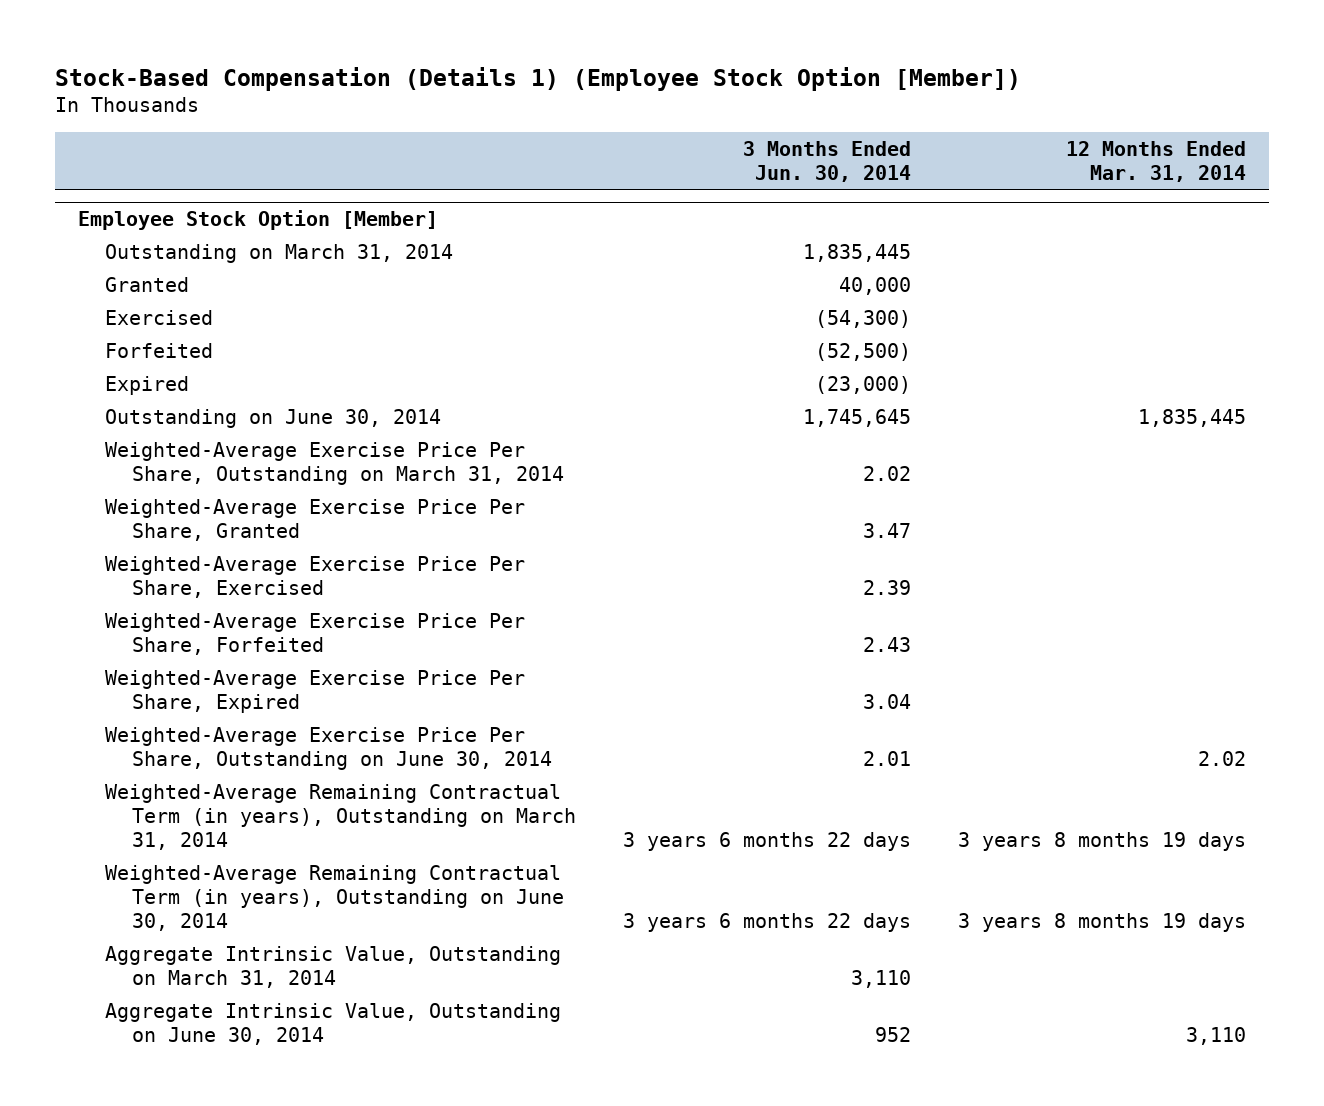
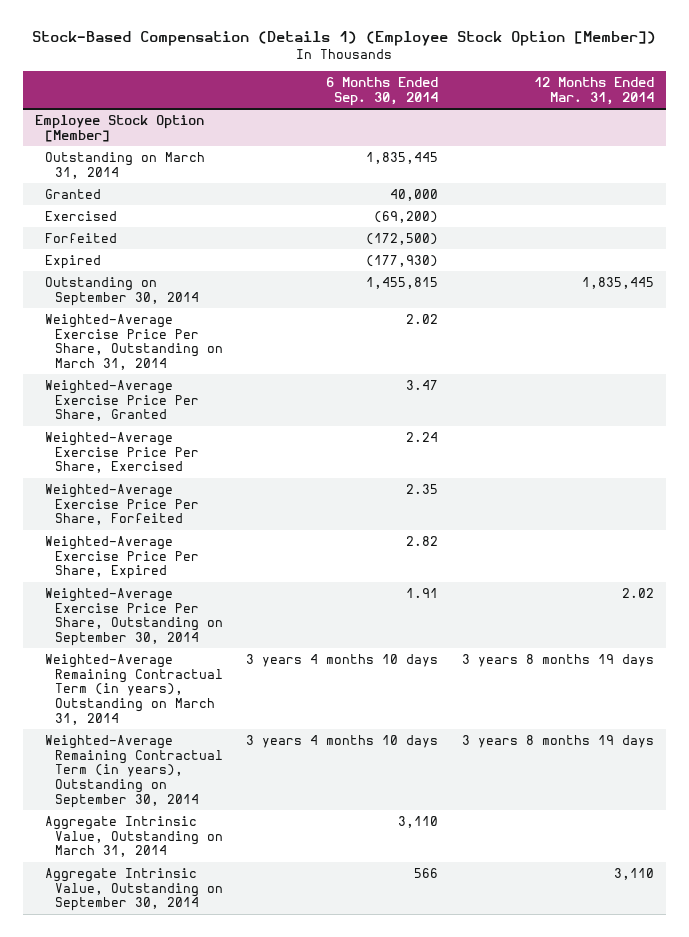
[742,141,911,183] 3 Months Ended Jun. 30, 2014 -> none
none -> [326,77,439,106] 6 Months Ended Sep. 30, 2014
[105,408,442,428] Outstanding on June 30, 2014 -> [44,276,199,306] Outstanding on September 30, 2014
[105,726,552,770] Weighted-Average Exercise Price Per Share, Outstanding on June 30, 2014 -> [44,587,223,646] Weighted-Average Exercise Price Per Share, Outstanding on September 30, 2014
[105,864,564,932] Weighted-Average Remaining Contractual Term (in years), Outstanding on June 30, 2014 -> [44,734,223,808] Weighted-Average Remaining Contractual Term (in years), Outstanding on September 30, 2014
[105,1002,562,1045] Aggregate Intrinsic Value, Outstanding on June 30, 2014 -> [44,867,223,912] Aggregate Intrinsic Value, Outstanding on September 30, 2014

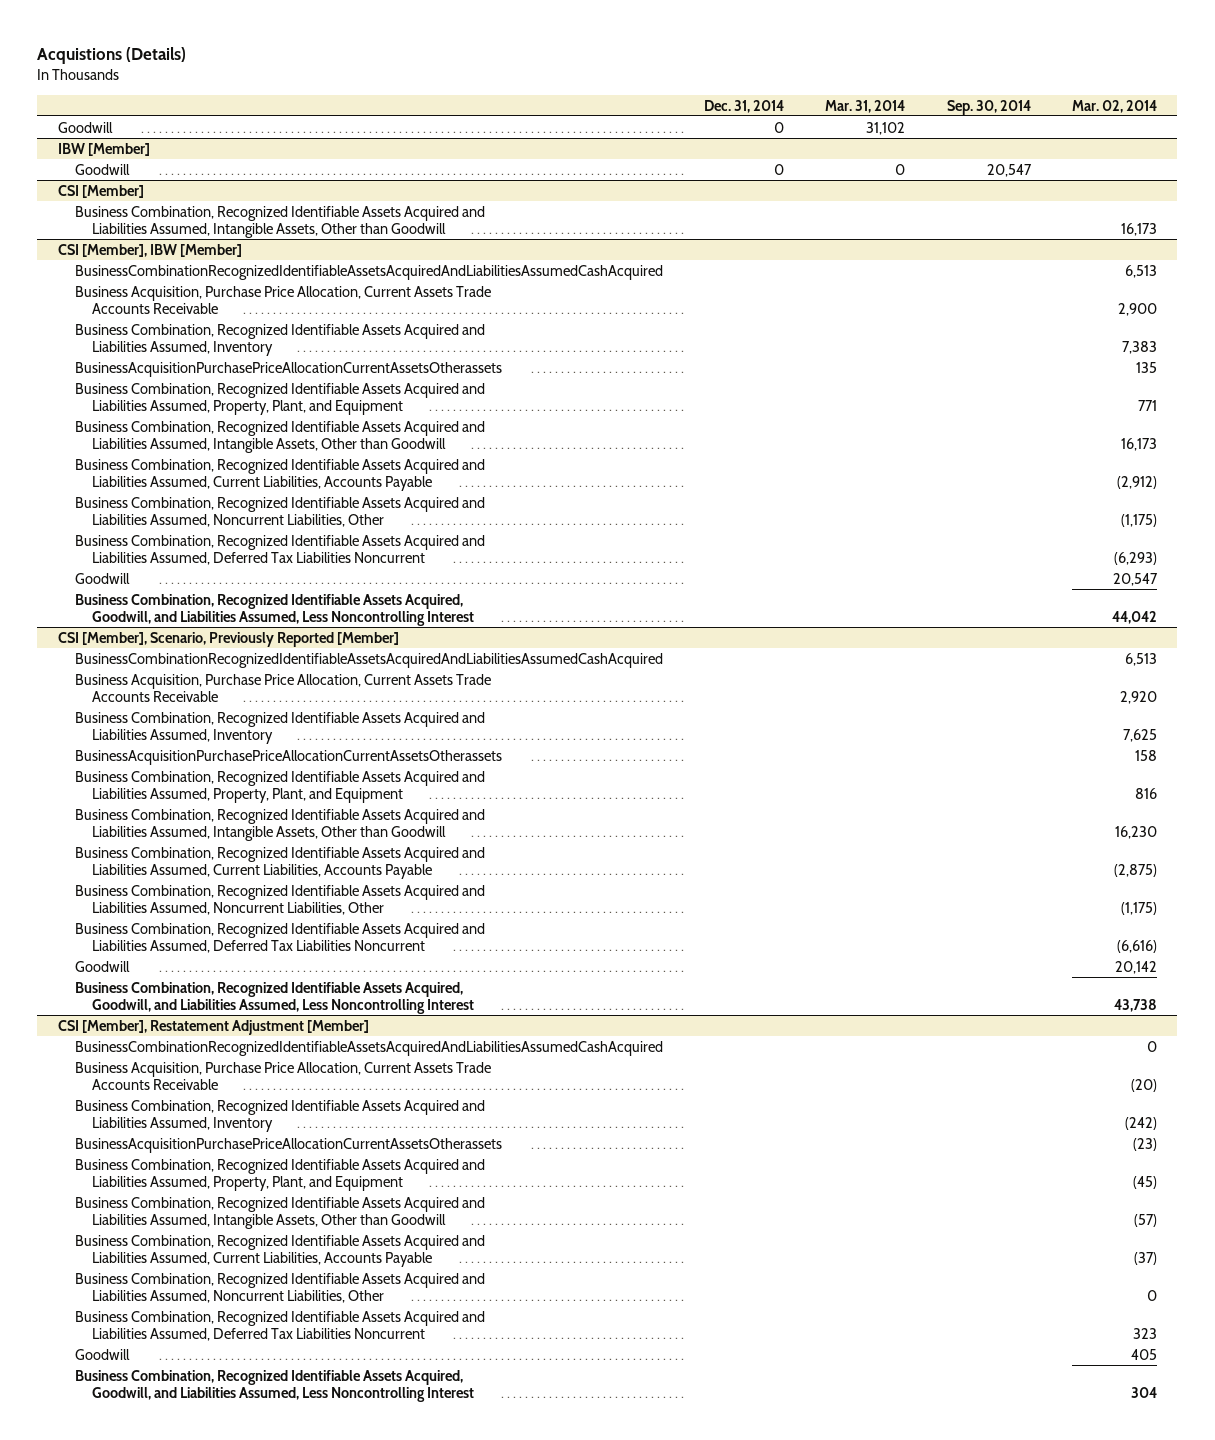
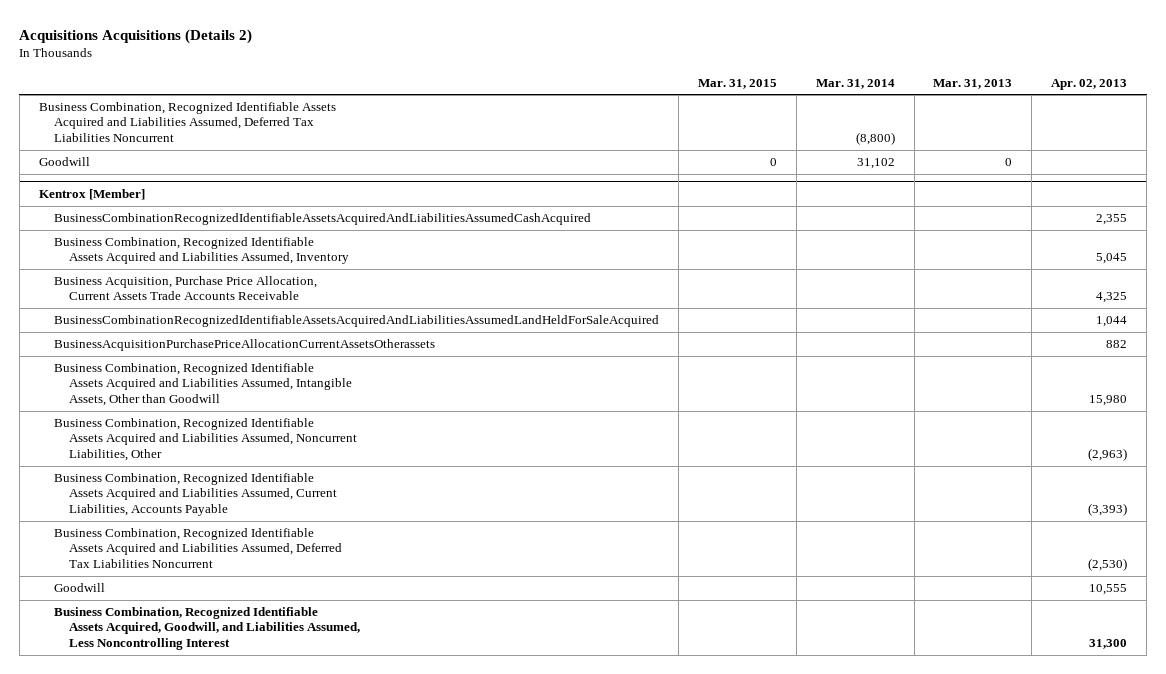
[37,47,187,65] Acquistions (Details) -> [19,28,253,44] Acquisitions Acquisitions (Details 2)
[704,99,785,113] Dec. 31, 2014 -> none
[946,99,1031,115] Sep. 30, 2014 -> none
[1071,99,1157,113] Mar. 02, 2014 -> none
none -> [697,78,777,89] Mar. 31, 2015
none -> [933,78,1013,89] Mar. 31, 2013
none -> [1051,78,1128,90] Apr. 02, 2013
none -> [38,102,336,142] Business Combination, Recognized Identifiable Assets Acquired and Liabilities Assumed, Deferred Tax Liabilities Noncurrent
[57,142,150,156] IBW [Member] -> none
[74,163,130,175] Goodwill -> none
[57,184,144,198] CSI [Member] -> none
[74,205,485,238] Business Combination, Recognized Identifiable Assets Acquired and Liabilities Assumed, Intangible Assets, Other than Goodwill -> none
[57,243,242,257] CSI [Member], IBW [Member] -> none
[74,264,663,280] BusinessCombinationRecognizedIdentifiableAssetsAcquiredAndLiabilitiesAssumedCashAcquired -> none
[74,285,491,314] Business Acquisition, Purchase Price Allocation, Current Assets Trade Accounts Receivable -> none
[74,323,485,356] Business Combination, Recognized Identifiable Assets Acquired and Liabilities Assumed, Inventory -> none
[74,361,502,377] BusinessAcquisitionPurchasePriceAllocationCurrentAssetsOtherassets -> none
[74,382,485,415] Business Combination, Recognized Identifiable Assets Acquired and Liabilities Assumed, Property, Plant, and Equipment -> none
[74,420,485,453] Business Combination, Recognized Identifiable Assets Acquired and Liabilities Assumed, Intangible Assets, Other than Goodwill -> none
[74,458,485,491] Business Combination, Recognized Identifiable Assets Acquired and Liabilities Assumed, Current Liabilities, Accounts Payable -> none
[74,496,485,527] Business Combination, Recognized Identifiable Assets Acquired and Liabilities Assumed, Noncurrent Liabilities, Other -> none
[74,534,485,565] Business Combination, Recognized Identifiable Assets Acquired and Liabilities Assumed, Deferred Tax Liabilities Noncurrent -> none
[74,572,130,584] Goodwill -> none
[74,593,474,626] Business Combination, Recognized Identifiable Assets Acquired, Goodwill, and Liabilities Assumed, Less Noncontrolling Interest -> none
[57,631,399,647] CSI [Member], Scenario, Previously Reported [Member] -> none
[74,652,663,668] BusinessCombinationRecognizedIdentifiableAssetsAcquiredAndLiabilitiesAssumedCashAcquired -> none
[74,673,491,702] Business Acquisition, Purchase Price Allocation, Current Assets Trade Accounts Receivable -> none
[74,711,485,744] Business Combination, Recognized Identifiable Assets Acquired and Liabilities Assumed, Inventory -> none
[74,749,502,765] BusinessAcquisitionPurchasePriceAllocationCurrentAssetsOtherassets -> none
[74,770,485,803] Business Combination, Recognized Identifiable Assets Acquired and Liabilities Assumed, Property, Plant, and Equipment -> none
[74,808,485,841] Business Combination, Recognized Identifiable Assets Acquired and Liabilities Assumed, Intangible Assets, Other than Goodwill -> none
[74,846,485,879] Business Combination, Recognized Identifiable Assets Acquired and Liabilities Assumed, Current Liabilities, Accounts Payable -> none
[74,884,485,915] Business Combination, Recognized Identifiable Assets Acquired and Liabilities Assumed, Noncurrent Liabilities, Other -> none
[74,922,485,953] Business Combination, Recognized Identifiable Assets Acquired and Liabilities Assumed, Deferred Tax Liabilities Noncurrent -> none
[74,960,130,972] Goodwill -> none
[74,981,474,1014] Business Combination, Recognized Identifiable Assets Acquired, Goodwill, and Liabilities Assumed, Less Noncontrolling Interest -> none
[57,1019,369,1035] CSI [Member], Restatement Adjustment [Member] -> none
[74,1040,663,1056] BusinessCombinationRecognizedIdentifiableAssetsAcquiredAndLiabilitiesAssumedCashAcquired -> none
[74,1061,491,1090] Business Acquisition, Purchase Price Allocation, Current Assets Trade Accounts Receivable -> none
[74,1099,485,1132] Business Combination, Recognized Identifiable Assets Acquired and Liabilities Assumed, Inventory -> none
[74,1137,502,1153] BusinessAcquisitionPurchasePriceAllocationCurrentAssetsOtherassets -> none
[74,1158,485,1191] Business Combination, Recognized Identifiable Assets Acquired and Liabilities Assumed, Property, Plant, and Equipment -> none
[74,1196,485,1229] Business Combination, Recognized Identifiable Assets Acquired and Liabilities Assumed, Intangible Assets, Other than Goodwill -> none
[74,1234,485,1267] Business Combination, Recognized Identifiable Assets Acquired and Liabilities Assumed, Current Liabilities, Accounts Payable -> none
[74,1272,485,1303] Business Combination, Recognized Identifiable Assets Acquired and Liabilities Assumed, Noncurrent Liabilities, Other -> none
[74,1310,485,1341] Business Combination, Recognized Identifiable Assets Acquired and Liabilities Assumed, Deferred Tax Liabilities Noncurrent -> none
[74,1348,130,1360] Goodwill -> none
[74,1369,474,1402] Business Combination, Recognized Identifiable Assets Acquired, Goodwill, and Liabilities Assumed, Less Noncontrolling Interest -> none
none -> [38,188,145,200] Kentrox [Member]
none -> [53,213,591,226] BusinessCombinationRecognizedIdentifiableAssetsAcquiredAndLiabilitiesAssumedCashAcquired
none -> [53,237,350,265] Business Combination, Recognized Identifiable Assets Acquired and Liabilities Assumed, Inventory
none -> [53,276,317,301] Business Acquisition, Purchase Price Allocation, Current Assets Trade Accounts Receivable
none -> [53,315,659,328] BusinessCombinationRecognizedIdentifiableAssetsAcquiredAndLiabilitiesAssumedLandHeldForSaleAcquired
none -> [53,339,435,352] BusinessAcquisitionPurchasePriceAllocationCurrentAssetsOtherassets
none -> [53,363,353,406] Business Combination, Recognized Identifiable Assets Acquired and Liabilities Assumed, Intangible Assets, Other than Goodwill
none -> [53,418,358,461] Business Combination, Recognized Identifiable Assets Acquired and Liabilities Assumed, Noncurrent Liabilities, Other
none -> [53,473,338,516] Business Combination, Recognized Identifiable Assets Acquired and Liabilities Assumed, Current Liabilities, Accounts Payable
none -> [53,528,343,568] Business Combination, Recognized Identifiable Assets Acquired and Liabilities Assumed, Deferred Tax Liabilities Noncurrent
none -> [53,583,105,593] Goodwill
none -> [53,607,361,650] Business Combination, Recognized Identifiable Assets Acquired, Goodwill, and Liabilities Assumed, Less Noncontrolling Interest

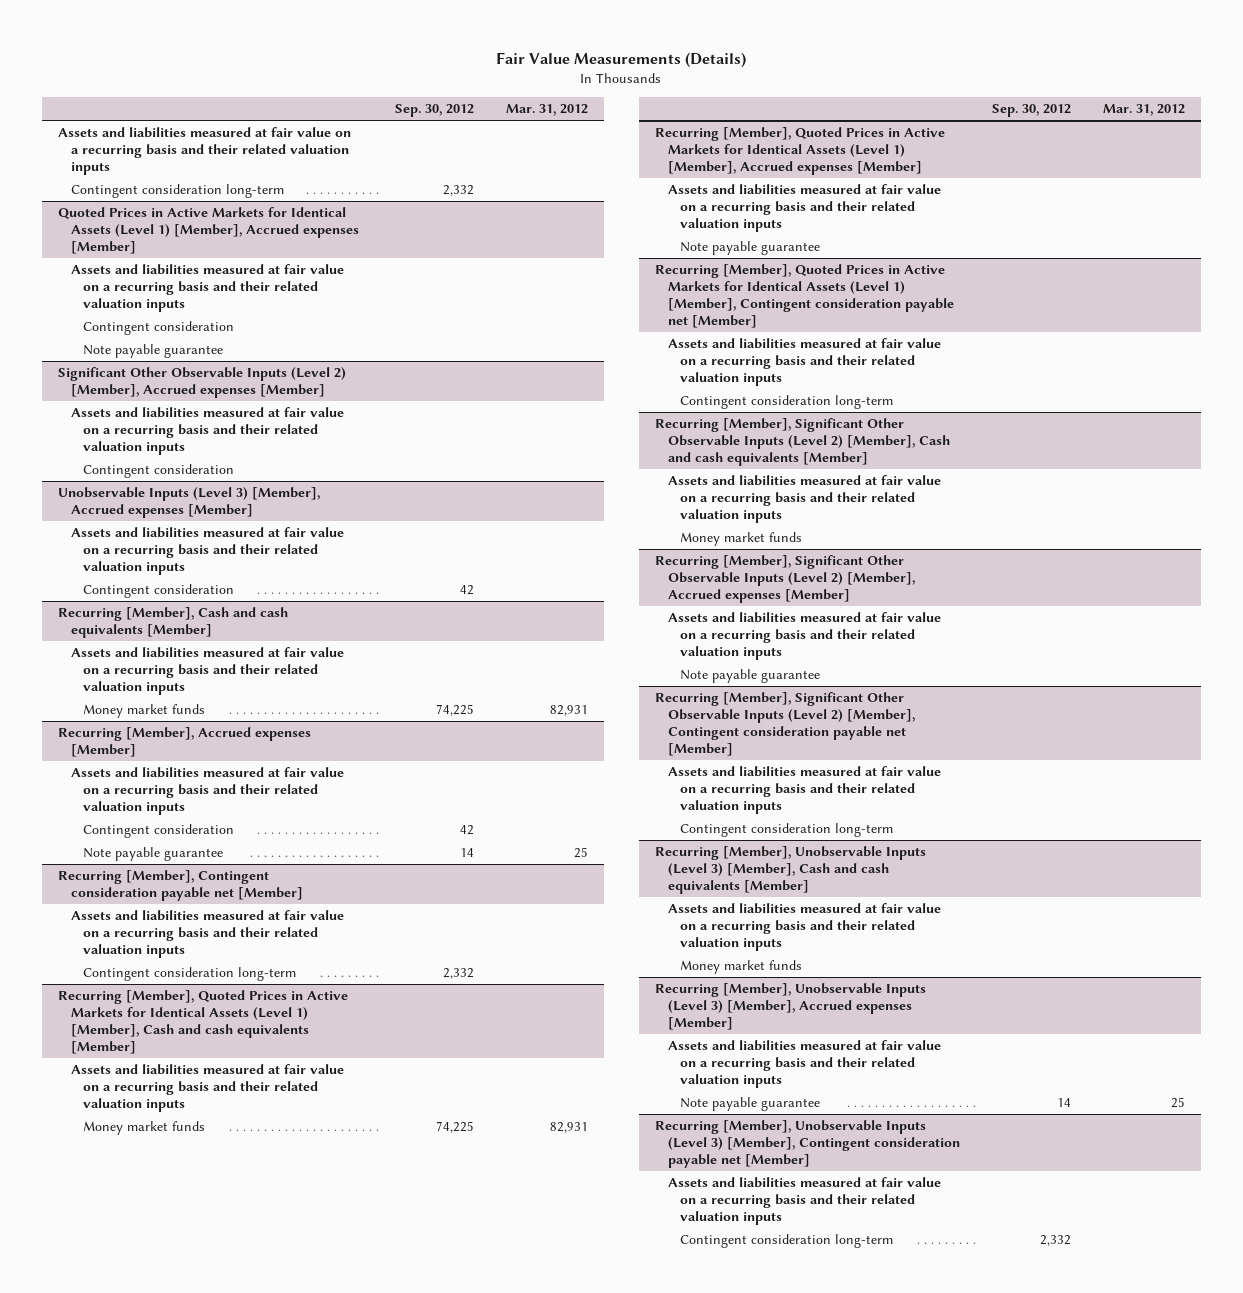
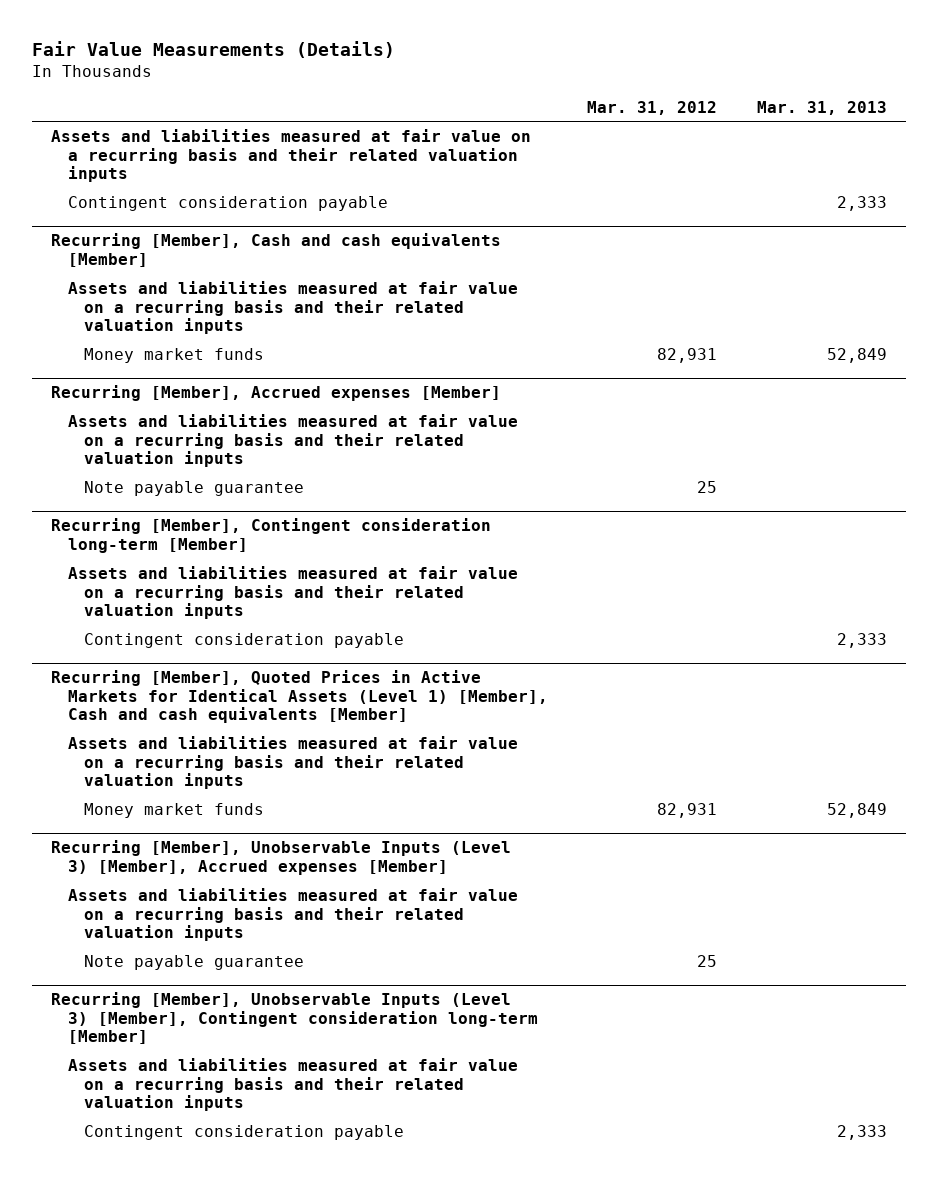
[394,104,474,118] Sep. 30, 2012 -> none
none -> [756,100,887,115] Mar. 31, 2013
[58,206,359,254] Quoted Prices in Active Markets for Identical Assets (Level 1) [Member], Accrued expenses [Member] -> none
[70,263,344,312] Assets and liabilities measured at fair value on a recurring basis and their related valuation inputs -> none
[83,320,235,335] Contingent consideration -> none
[83,343,224,358] Note payable guarantee -> none
[58,366,347,398] Significant Other Observable Inputs (Level 2) [Member], Accrued expenses [Member] -> none
[70,406,344,455] Assets and liabilities measured at fair value on a recurring basis and their related valuation inputs -> none
[83,463,235,478] Contingent consideration -> none
[58,486,321,518] Unobservable Inputs (Level 3) [Member], Accrued expenses [Member] -> none
[70,526,344,575] Assets and liabilities measured at fair value on a recurring basis and their related valuation inputs -> none
[83,583,235,598] Contingent consideration -> none
[70,183,284,198] Contingent consideration long-term -> [67,196,388,212] Contingent consideration payable
[83,823,235,838] Contingent consideration -> none
[58,869,303,901] Recurring [Member], Contingent consideration payable net [Member] -> none
[70,909,344,958] Assets and liabilities measured at fair value on a recurring basis and their related valuation inputs -> none
[83,966,297,981] Contingent consideration long-term -> none
none -> [51,518,492,553] Recurring [Member], Contingent consideration long-term [Member]
none -> [67,566,518,620] Assets and liabilities measured at fair value on a recurring basis and their related valuation inputs
none -> [83,633,404,649] Contingent consideration payable
[655,126,946,175] Recurring [Member], Quoted Prices in Active Markets for Identical Assets (Level 1) [Member], Accrued expenses [Member] -> none
[667,183,941,232] Assets and liabilities measured at fair value on a recurring basis and their related valuation inputs -> none
[680,240,821,255] Note payable guarantee -> none
[655,263,954,328] Recurring [Member], Quoted Prices in Active Markets for Identical Assets (Level 1) [Member], Contingent consideration payable net [Member] -> none
[667,337,941,386] Assets and liabilities measured at fair value on a recurring basis and their related valuation inputs -> none
[680,394,894,409] Contingent consideration long-term -> none
[655,417,950,466] Recurring [Member], Significant Other Observable Inputs (Level 2) [Member], Cash and cash equivalents [Member] -> none
[667,474,941,523] Assets and liabilities measured at fair value on a recurring basis and their related valuation inputs -> none
[680,531,803,546] Money market funds -> none
[655,554,915,603] Recurring [Member], Significant Other Observable Inputs (Level 2) [Member], Accrued expenses [Member] -> none
[667,611,941,660] Assets and liabilities measured at fair value on a recurring basis and their related valuation inputs -> none
[680,668,821,683] Note payable guarantee -> none
[655,691,915,756] Recurring [Member], Significant Other Observable Inputs (Level 2) [Member], Contingent consideration payable net [Member] -> none
[667,765,941,814] Assets and liabilities measured at fair value on a recurring basis and their related valuation inputs -> none
[680,822,894,837] Contingent consideration long-term -> none
[655,845,927,894] Recurring [Member], Unobservable Inputs (Level 3) [Member], Cash and cash equivalents [Member] -> none
[667,902,941,951] Assets and liabilities measured at fair value on a recurring basis and their related valuation inputs -> none
[680,959,803,974] Money market funds -> none
[655,1119,960,1168] Recurring [Member], Unobservable Inputs (Level 3) [Member], Contingent consideration payable net [Member] -> [51,992,538,1045] Recurring [Member], Unobservable Inputs (Level 3) [Member], Contingent consideration long-term [Member]
[680,1233,894,1248] Contingent consideration long-term -> [83,1125,404,1141] Contingent consideration payable

